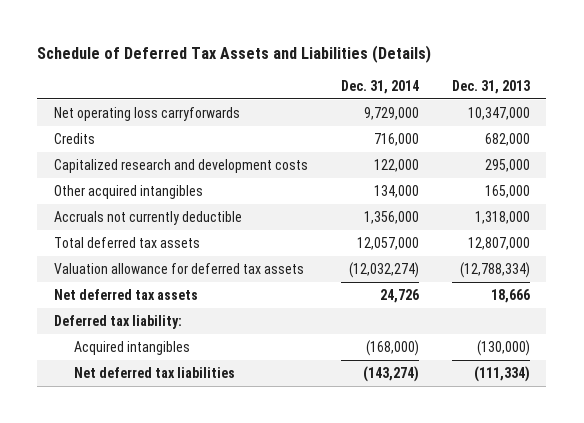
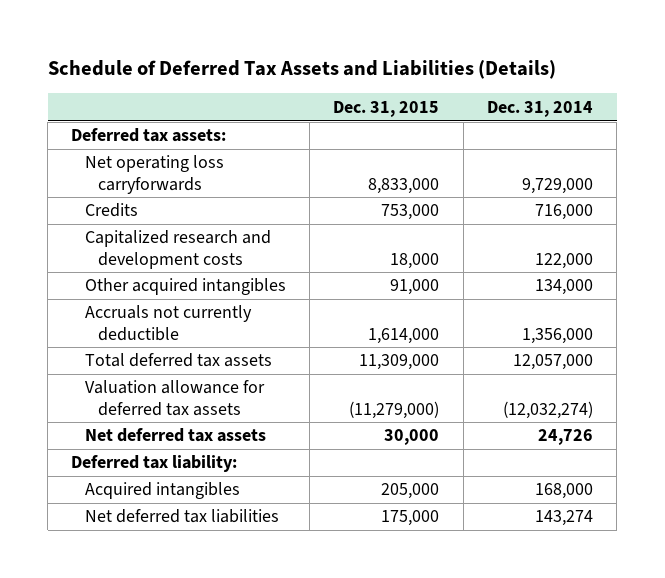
[451,79,530,94] Dec. 31, 2013 -> none
none -> [333,100,440,117] Dec. 31, 2015
none -> [71,128,227,143] Deferred tax assets:
[365,339,419,356] (168,000) -> [535,483,594,500] 168,000
[362,365,419,382] (143,274) -> [535,510,594,527] 143,274

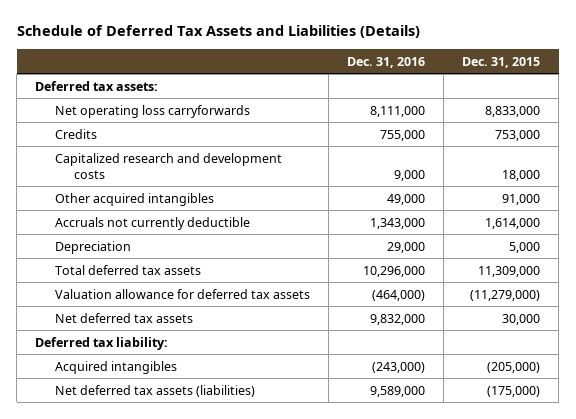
[487,100,594,117] Dec. 31, 2014 -> none
none -> [347,56,426,68] Dec. 31, 2016
none -> [54,240,131,254] Depreciation
[381,483,440,500] 205,000 -> [487,361,541,373] (205,000)
[84,509,279,524] Net deferred tax liabilities -> [54,384,255,397] Net deferred tax assets (liabilities)
[381,510,440,527] 175,000 -> [487,385,541,397] (175,000)

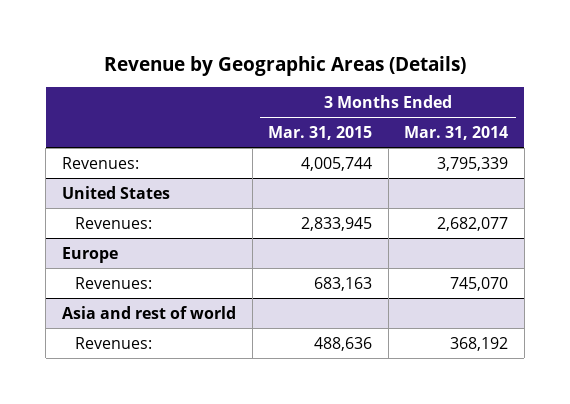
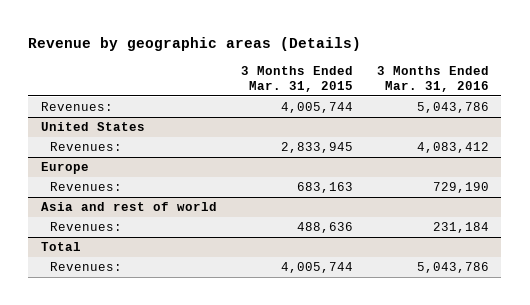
[104,55,467,76] Revenue by Geographic Areas (Details) -> [28,37,362,52] Revenue by geographic areas (Details)
[404,125,509,140] Mar. 31, 2014 -> none
none -> [377,66,490,92] 3 Months Ended Mar. 31, 2016
none -> [40,242,81,252] Total
none -> [49,262,122,272] Revenues:

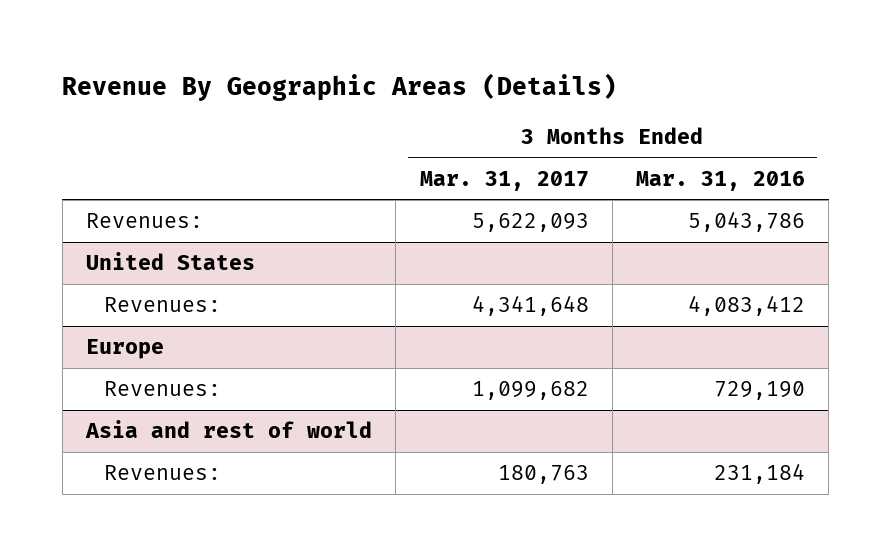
[28,37,362,52] Revenue by geographic areas (Details) -> [62,73,618,102] Revenue By Geographic Areas (Details)
[240,66,353,92] 3 Months Ended Mar. 31, 2015 -> none
none -> [419,171,589,192] Mar. 31, 2017
[40,242,81,252] Total -> none
[49,262,122,272] Revenues: -> none

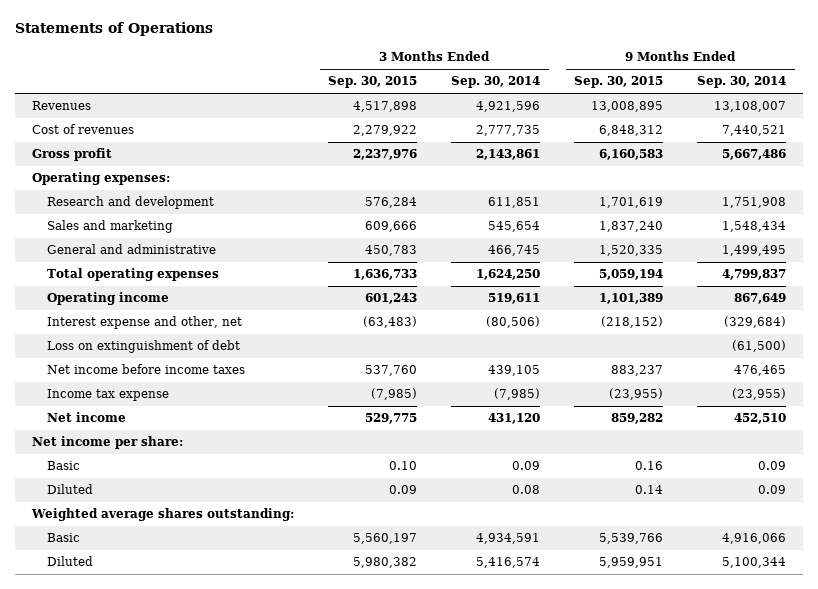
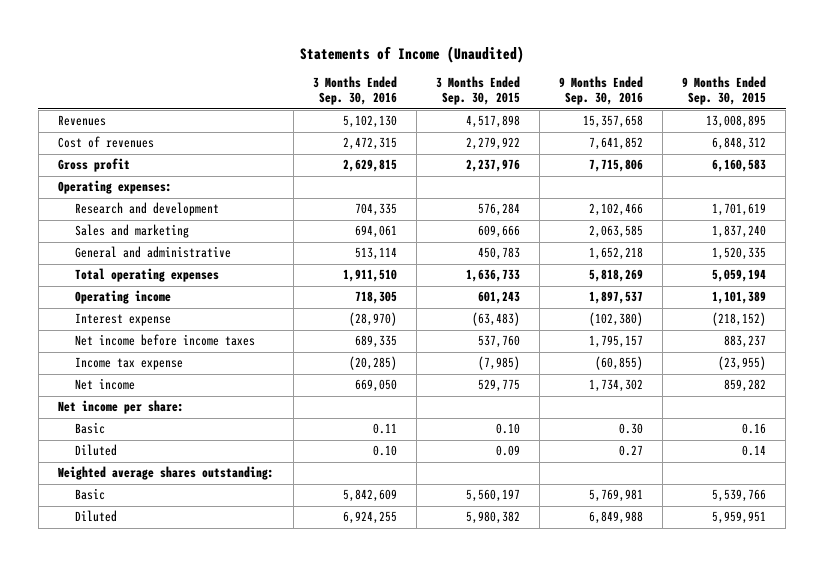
[14,22,213,37] Statements of Operations -> [299,45,524,63] Statements of Income (Unaudited)
[451,76,541,89] Sep. 30, 2014 -> none
[697,76,787,89] Sep. 30, 2014 -> none
none -> [312,76,397,106] 3 Months Ended Sep. 30, 2016
none -> [558,76,643,106] 9 Months Ended Sep. 30, 2016
[47,340,241,354] Loss on extinguishment of debt -> none
[47,316,243,330] Interest expense and other, net -> [75,313,172,327] Interest expense

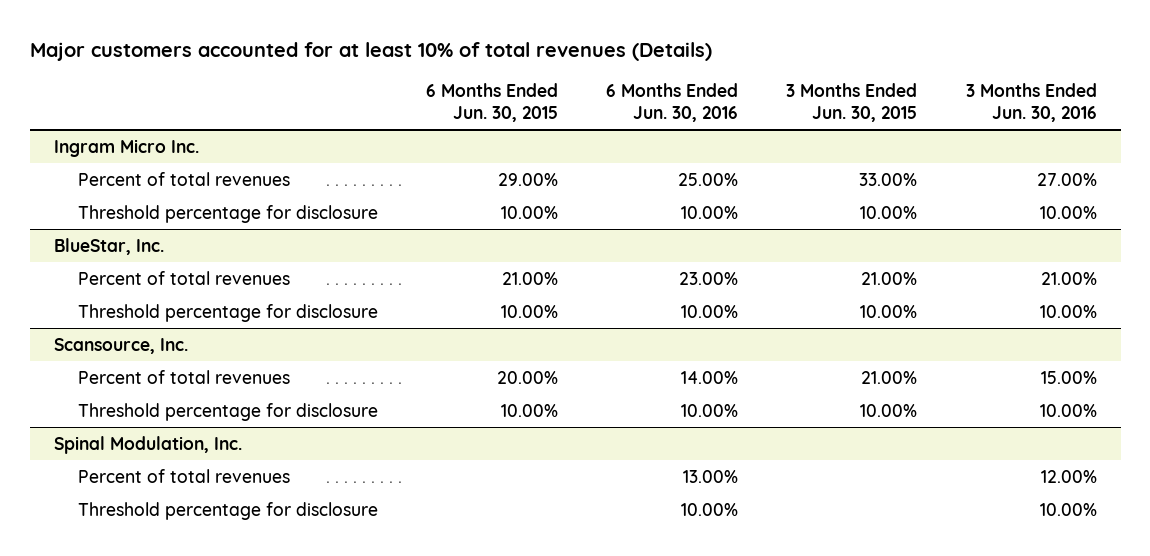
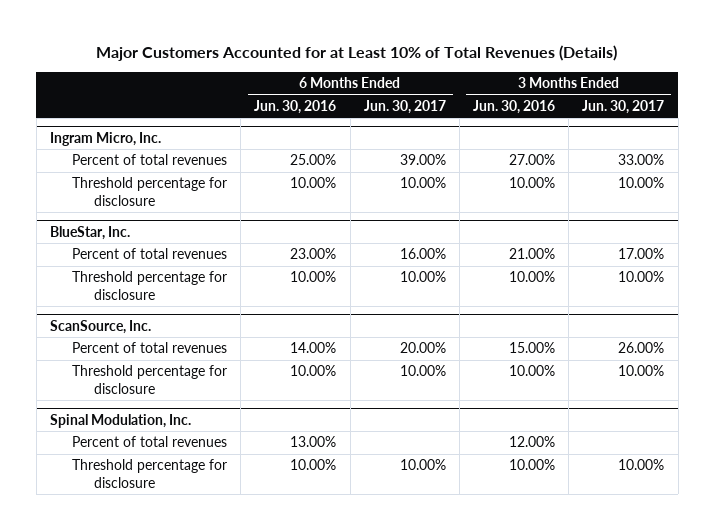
[29,41,712,61] Major customers accounted for at least 10% of total revenues (Details) -> [96,45,618,62] Major Customers Accounted for at Least 10% of Total Revenues (Details)
[426,83,559,122] 6 Months Ended Jun. 30, 2015 -> none
[786,83,918,122] 3 Months Ended Jun. 30, 2015 -> none
none -> [363,99,446,114] Jun. 30, 2017
none -> [582,99,665,114] Jun. 30, 2017
[53,138,199,157] Ingram Micro Inc. -> [50,131,162,146] Ingram Micro, Inc.
[53,337,188,354] Scansource, Inc. -> [50,319,152,334] ScanSource, Inc.

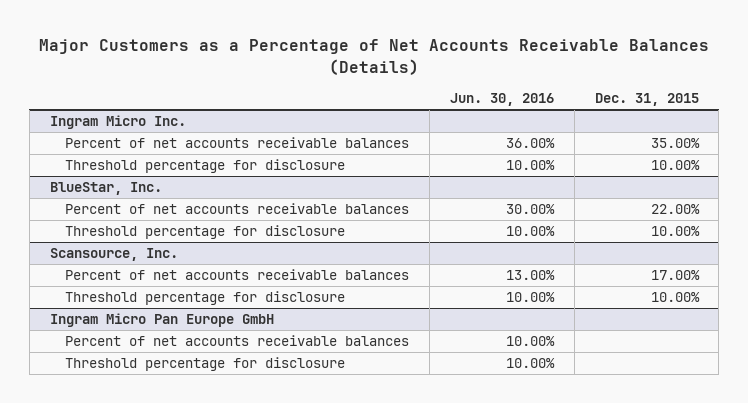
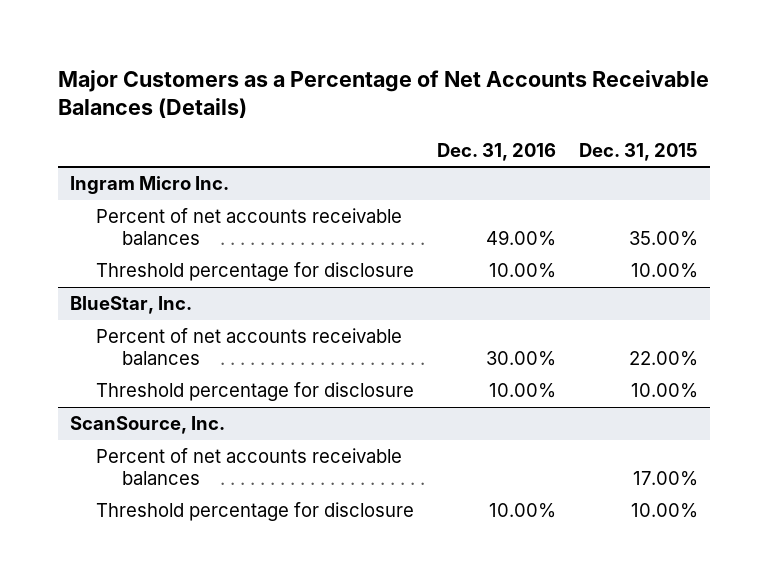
[449,93,554,107] Jun. 30, 2016 -> none
none -> [437,142,557,161] Dec. 31, 2016
[49,248,178,262] Scansource, Inc. -> [69,416,225,435] ScanSource, Inc.
[49,313,274,328] Ingram Micro Pan Europe GmbH -> none
[65,335,410,347] Percent of net accounts receivable balances -> none
[65,357,346,372] Threshold percentage for disclosure -> none

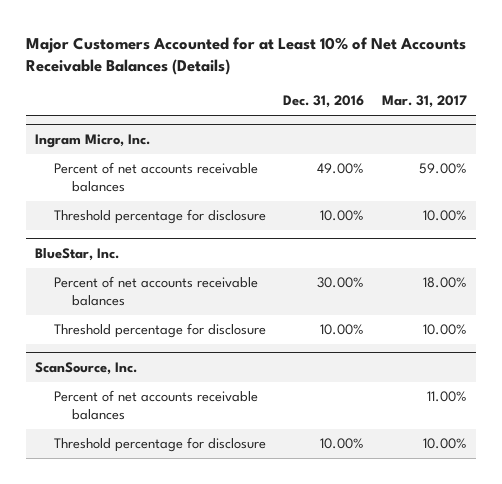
[57,69,709,119] Major Customers as a Percentage of Net Accounts Receivable Balances (Details) -> [25,36,466,76] Major Customers Accounted for at Least 10% of Net Accounts Receivable Balances (Details)
[579,142,699,161] Dec. 31, 2015 -> none
none -> [382,95,468,109] Mar. 31, 2017
[69,176,229,195] Ingram Micro Inc. -> [34,134,150,149] Ingram Micro, Inc.

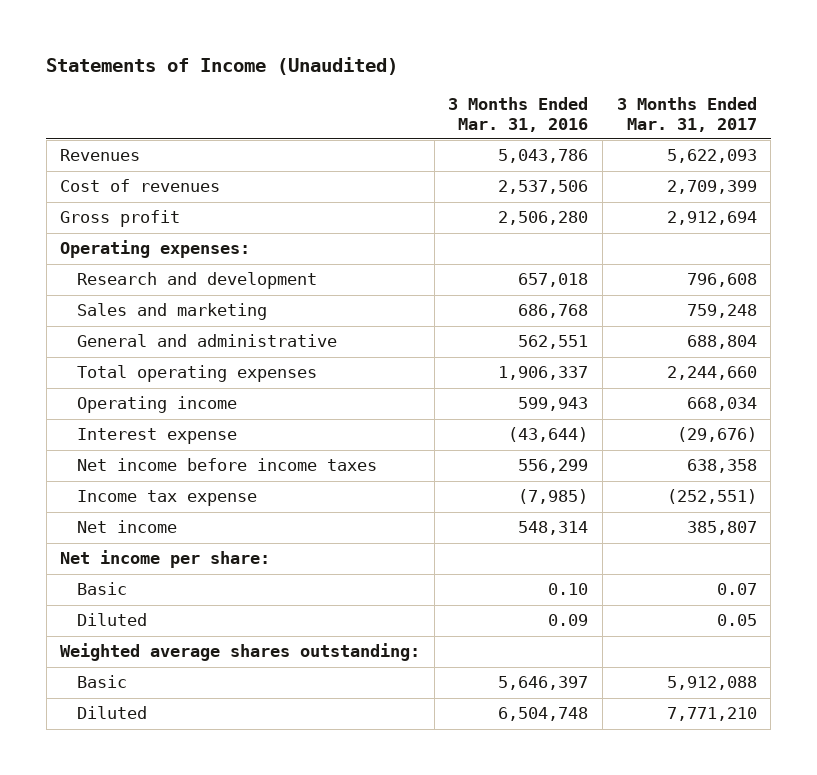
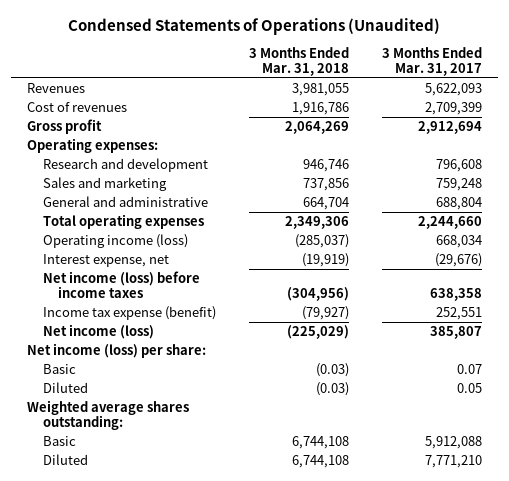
[46,56,399,75] Statements of Income (Unaudited) -> [68,17,441,35] Condensed Statements of Operations (Unaudited)
[448,96,589,132] 3 Months Ended Mar. 31, 2016 -> none
none -> [248,46,349,77] 3 Months Ended Mar. 31, 2018
[76,396,237,414] Operating income -> [42,234,188,249] Operating income (loss)
[76,428,237,445] Interest expense -> [42,254,169,268] Interest expense, net
[76,458,377,472] Net income before income taxes -> [42,271,200,299] Net income (loss) before income taxes
[76,490,257,507] Income tax expense -> [42,306,216,321] Income tax expense (benefit)
[666,489,757,505] (252,551) -> [435,307,482,321] 252,551
[76,520,177,534] Net income -> [42,324,154,340] Net income (loss)
[60,550,271,569] Net income per share: -> [27,343,207,359] Net income (loss) per share:

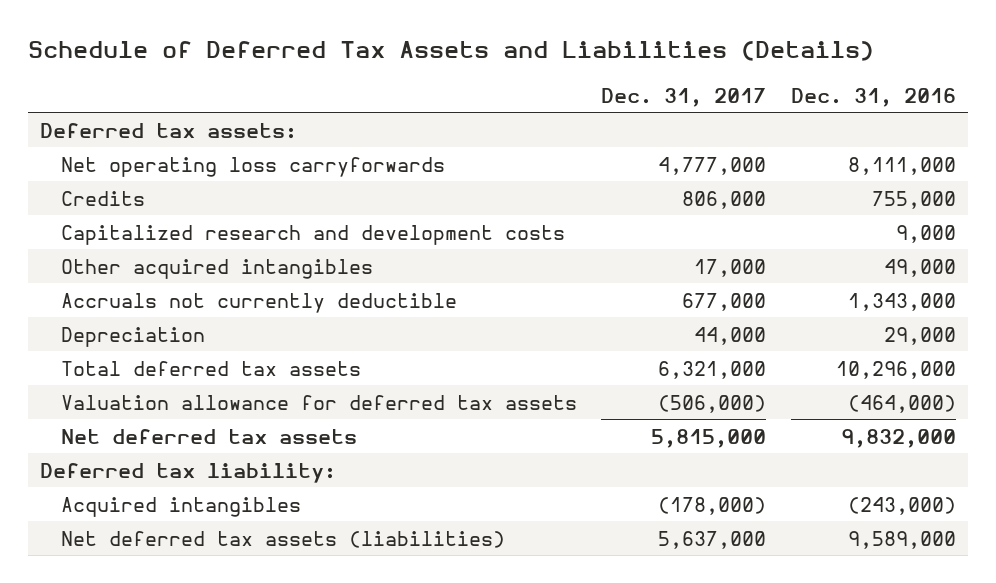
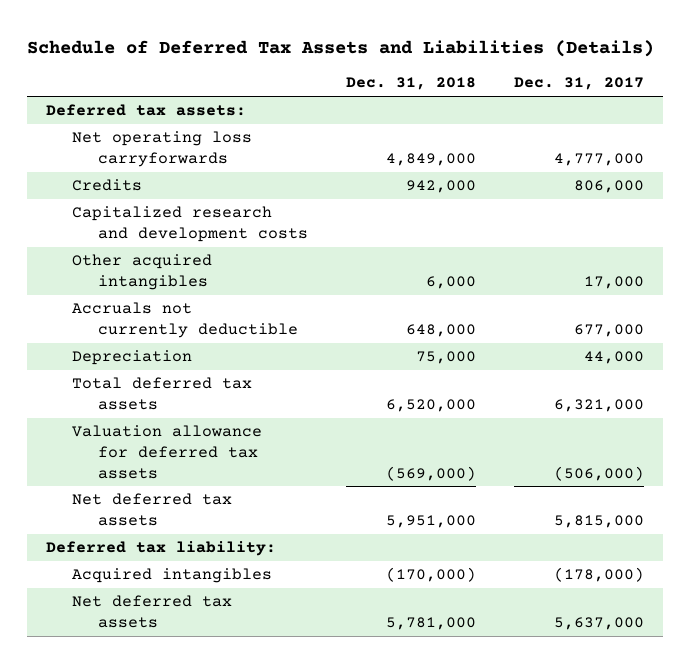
[790,87,956,107] Dec. 31, 2016 -> none
none -> [346,77,477,91] Dec. 31, 2018
[60,530,505,548] Net deferred tax assets (liabilities) -> [72,595,233,629] Net deferred tax assets

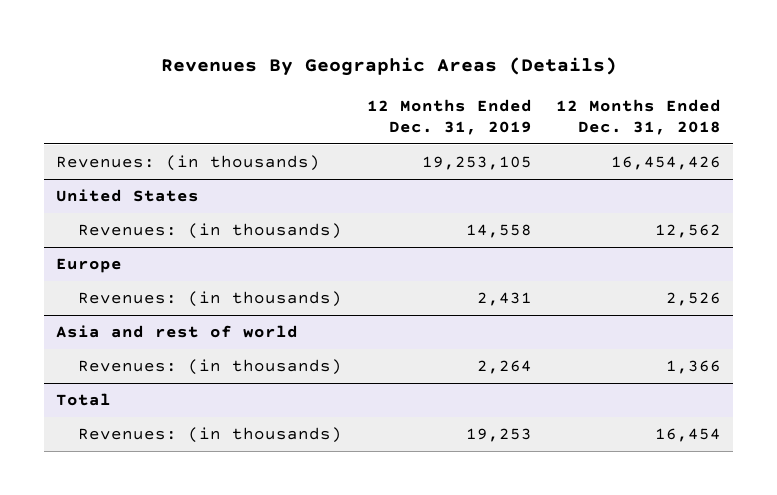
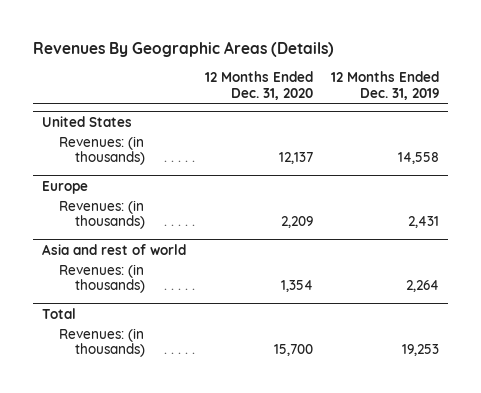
[555,98,721,135] 12 Months Ended Dec. 31, 2018 -> none
none -> [204,71,313,100] 12 Months Ended Dec. 31, 2020
[56,155,321,172] Revenues: (in thousands) -> none

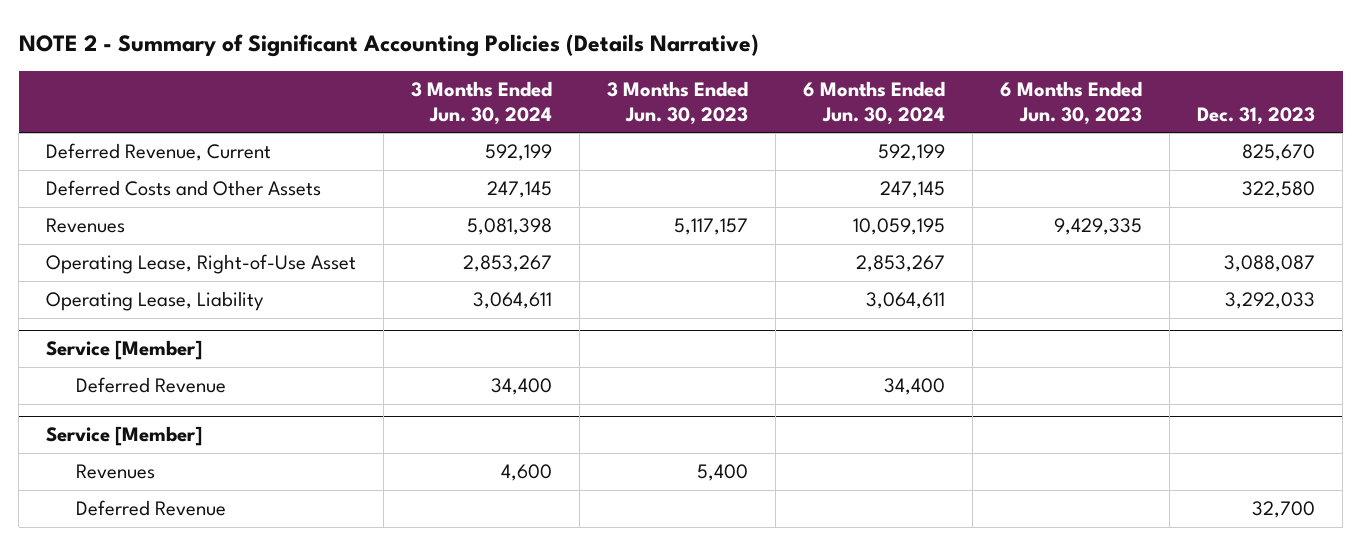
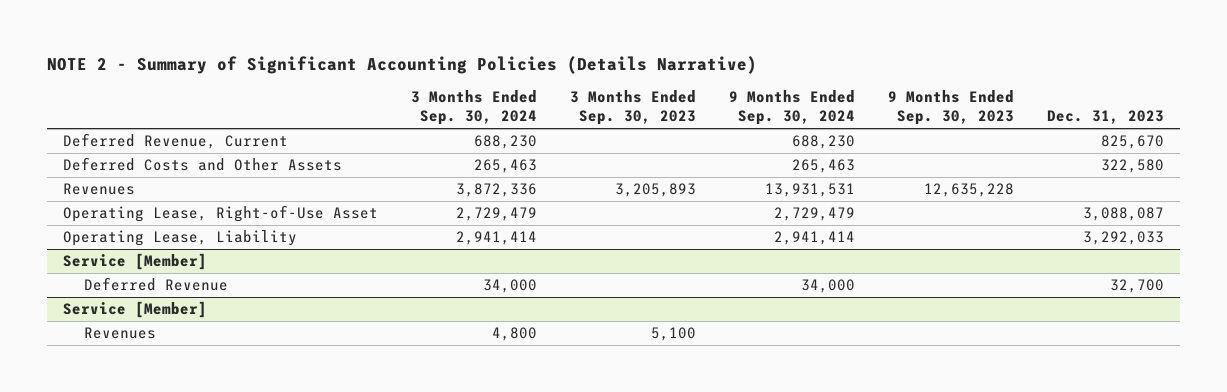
[411,81,553,125] 3 Months Ended Jun. 30, 2024 -> none
[607,81,749,125] 3 Months Ended Jun. 30, 2023 -> none
[803,81,946,125] 6 Months Ended Jun. 30, 2024 -> none
[1000,81,1143,125] 6 Months Ended Jun. 30, 2023 -> none
none -> [411,90,538,126] 3 Months Ended Sep. 30, 2024
none -> [570,90,697,126] 3 Months Ended Sep. 30, 2023
none -> [729,90,856,126] 9 Months Ended Sep. 30, 2024
none -> [888,90,1015,126] 9 Months Ended Sep. 30, 2023
[75,377,226,394] Deferred Revenue -> none
[75,500,226,517] Deferred Revenue -> [83,277,228,292] Deferred Revenue

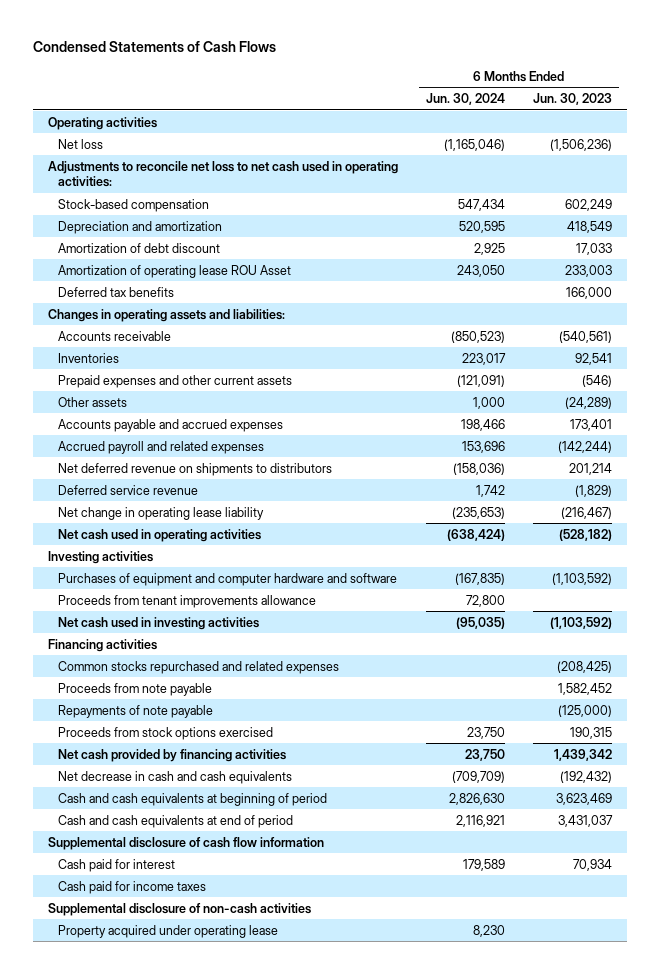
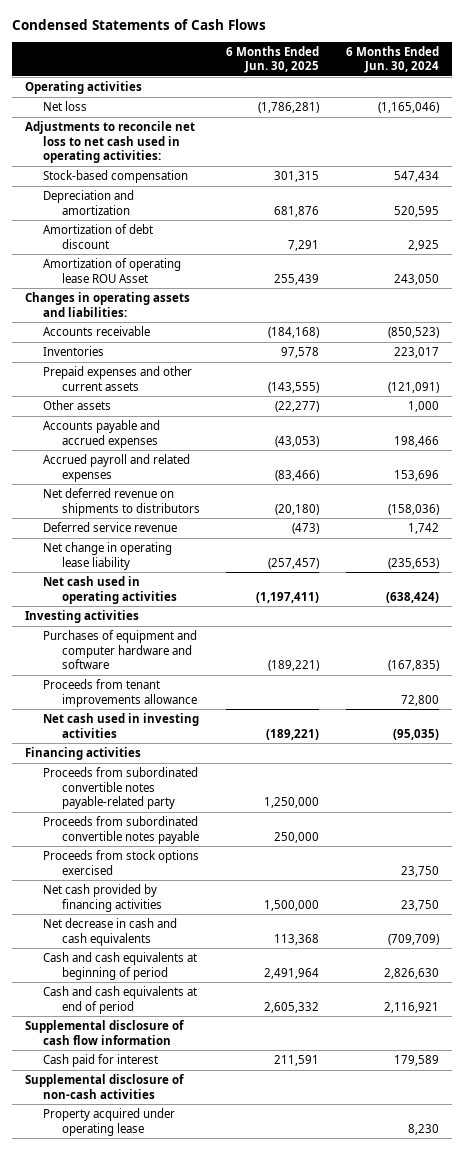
[533,92,613,105] Jun. 30, 2023 -> none
none -> [226,45,320,74] 6 Months Ended Jun. 30, 2025
[57,286,174,297] Deferred tax benefits -> none
[57,660,339,674] Common stocks repurchased and related expenses -> none
[57,704,213,718] Repayments of note payable -> none
[57,682,212,696] Proceeds from note payable -> [43,767,199,810] Proceeds from subordinated convertible notes payable-related party
none -> [43,816,199,844] Proceeds from subordinated convertible notes payable
[57,880,206,894] Cash paid for income taxes -> none

